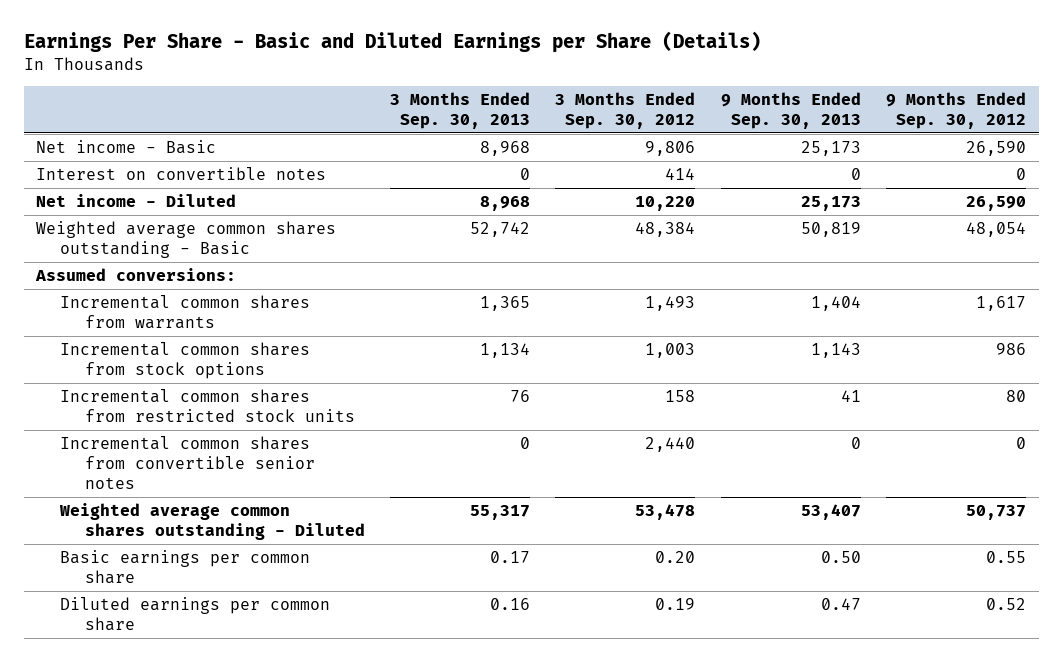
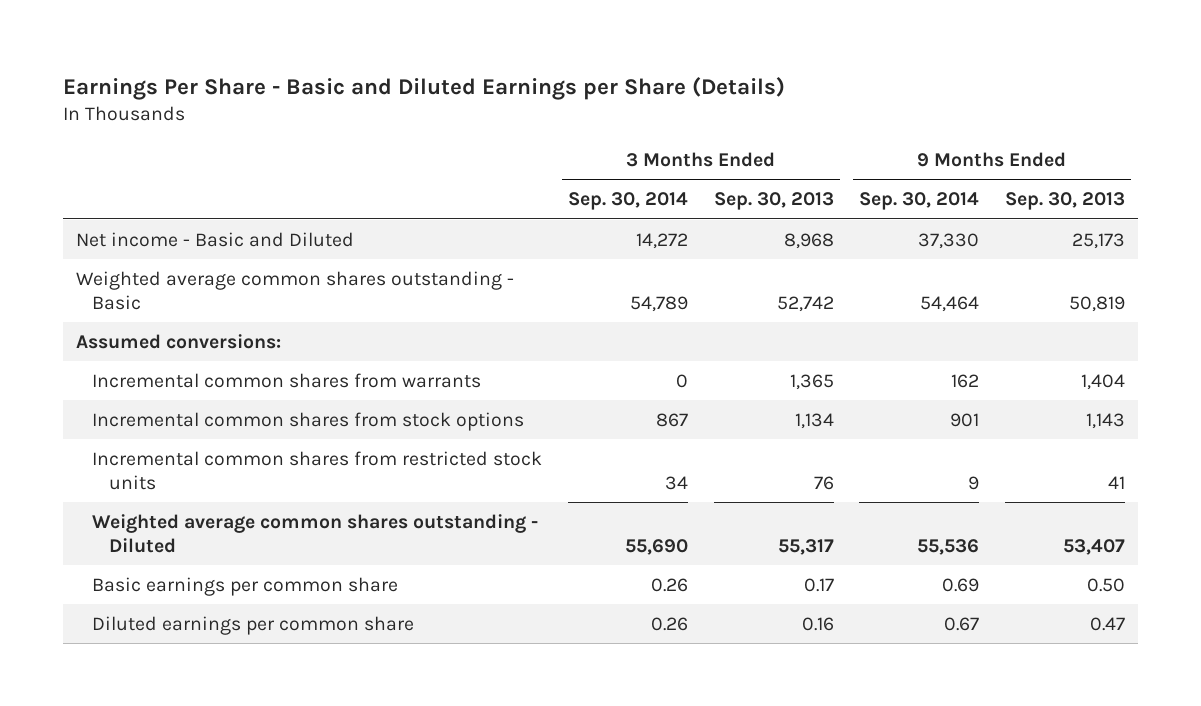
[555,92,696,129] 3 Months Ended Sep. 30, 2012 -> none
[886,92,1027,129] 9 Months Ended Sep. 30, 2012 -> none
none -> [568,192,689,211] Sep. 30, 2014
none -> [859,192,980,211] Sep. 30, 2014
[36,167,327,181] Interest on convertible notes -> none
[36,194,237,208] Net income - Diluted -> none
[36,140,217,155] Net income - Basic -> [75,231,354,247] Net income - Basic and Diluted
[60,436,315,489] Incremental common shares from convertible senior notes -> none

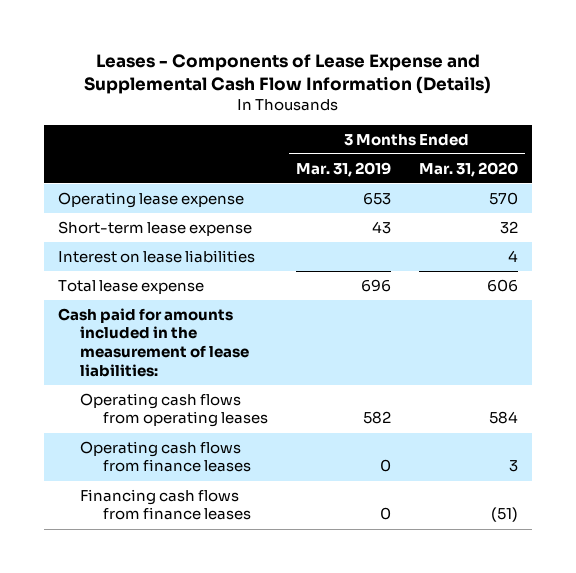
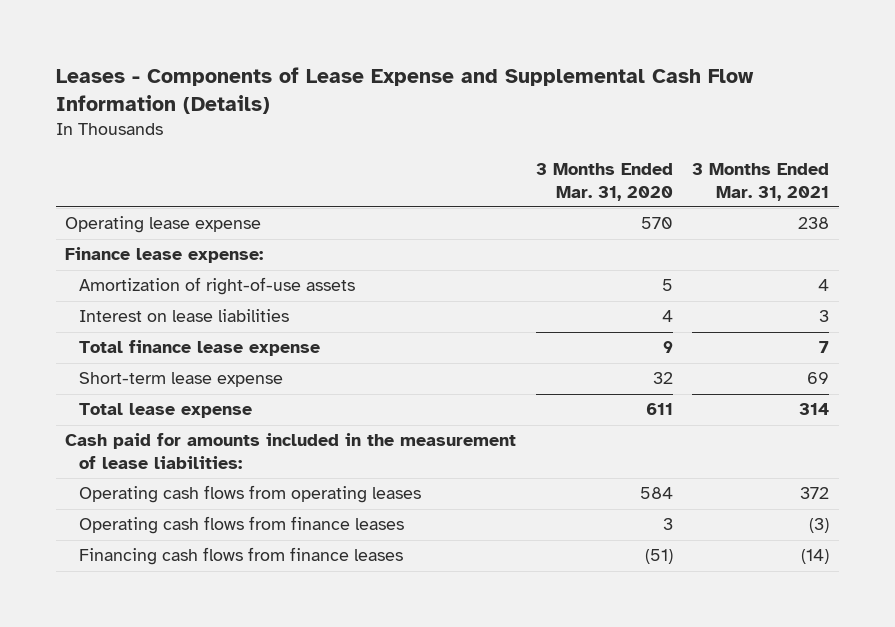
[295,161,391,177] Mar. 31, 2019 -> none
none -> [692,162,830,201] 3 Months Ended Mar. 31, 2021
none -> [65,247,264,264] Finance lease expense:
none -> [78,277,355,296] Amortization of right-of-use assets
none -> [78,340,320,357] Total finance lease expense
[58,220,253,236] Short-term lease expense -> [78,372,283,388] Short-term lease expense
[486,278,518,292] 606 -> [645,403,673,416] 611

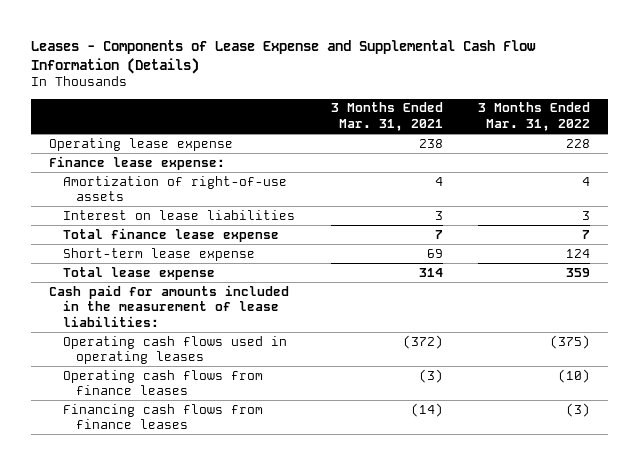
[535,162,673,201] 3 Months Ended Mar. 31, 2020 -> none
none -> [478,102,591,131] 3 Months Ended Mar. 31, 2022
[78,485,421,504] Operating cash flows from operating leases -> [62,335,287,365] Operating cash flows used in operating leases
[800,487,830,500] 372 -> [402,334,443,349] (372)

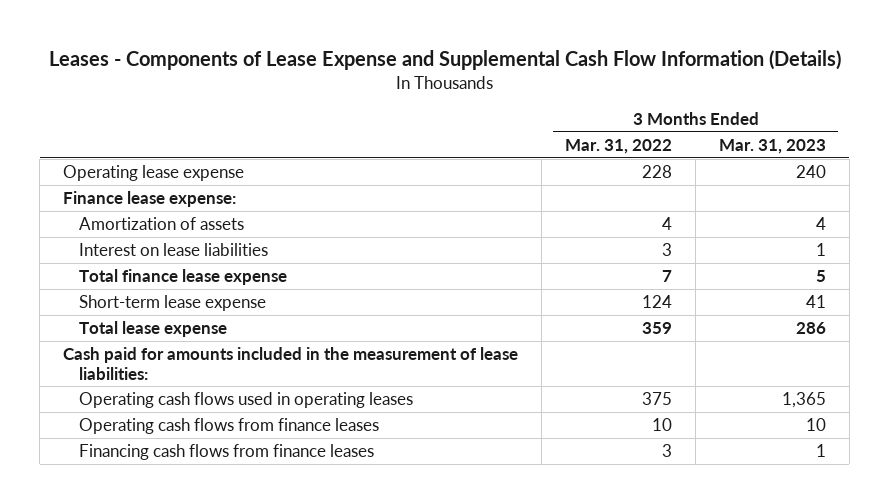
[330,102,443,131] 3 Months Ended Mar. 31, 2021 -> none
none -> [719,138,827,154] Mar. 31, 2023
[62,175,287,202] Amortization of right-of-use assets -> [78,216,244,230] Amortization of assets
[550,334,591,349] (375) -> [642,391,673,405] 375
[558,368,591,383] (10) -> [652,417,673,431] 10
[566,402,591,417] (3) -> [662,443,673,457] 3

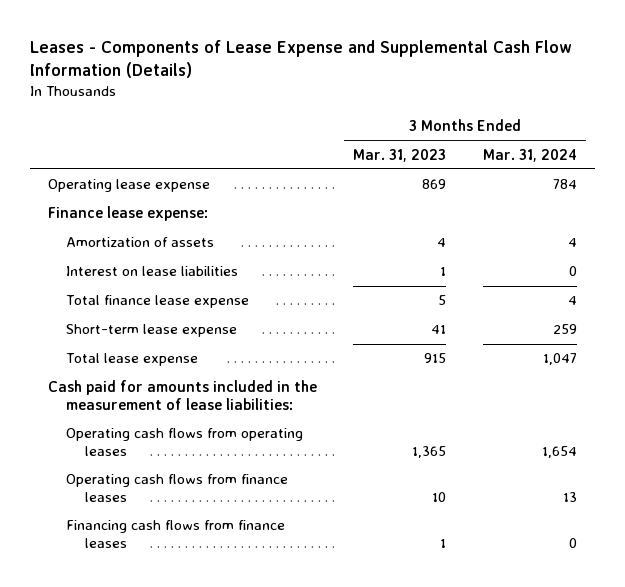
[565,138,673,154] Mar. 31, 2022 -> none
none -> [482,148,577,162] Mar. 31, 2024
[796,164,827,178] 240 -> [422,179,447,190] 869
[796,321,827,334] 286 -> [424,353,447,364] 915
[78,391,413,408] Operating cash flows used in operating leases -> [66,428,304,457] Operating cash flows from operating leases

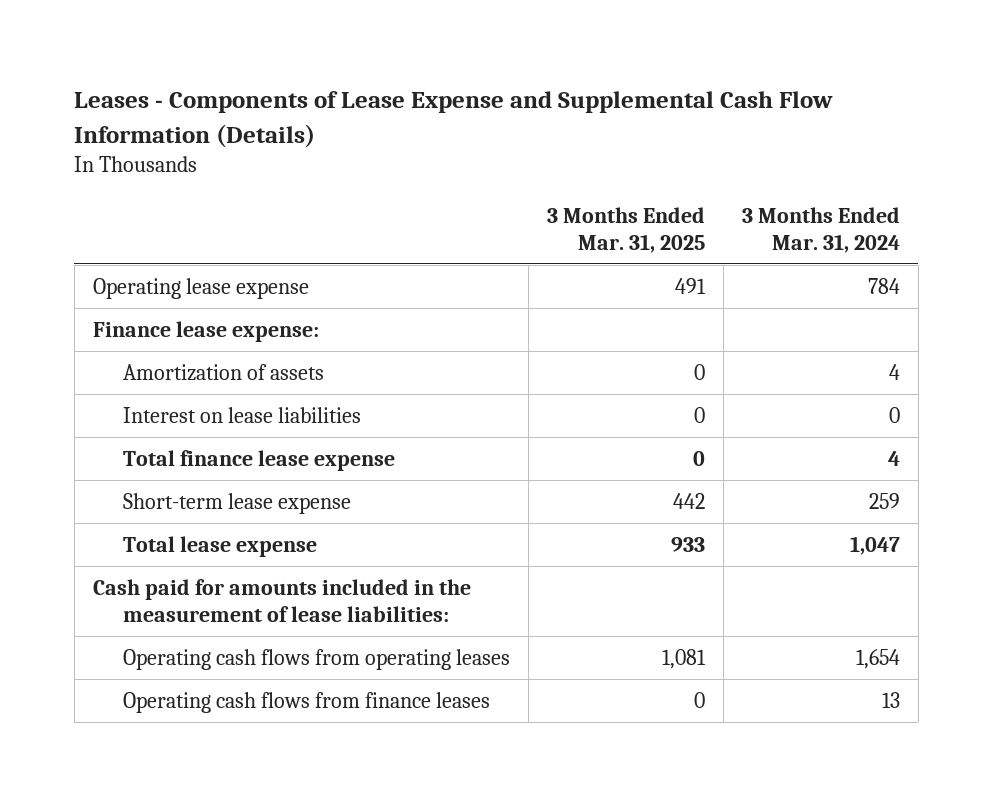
[353,148,447,162] Mar. 31, 2023 -> none
none -> [546,207,705,253] 3 Months Ended Mar. 31, 2025
[66,520,286,549] Financing cash flows from finance leases -> none

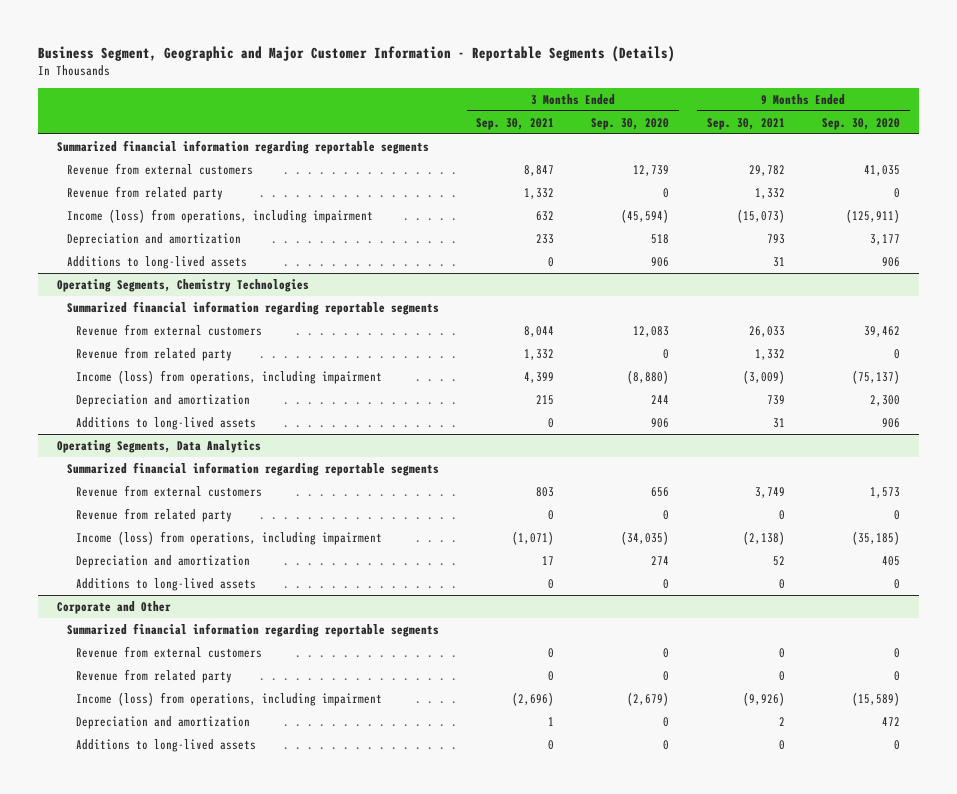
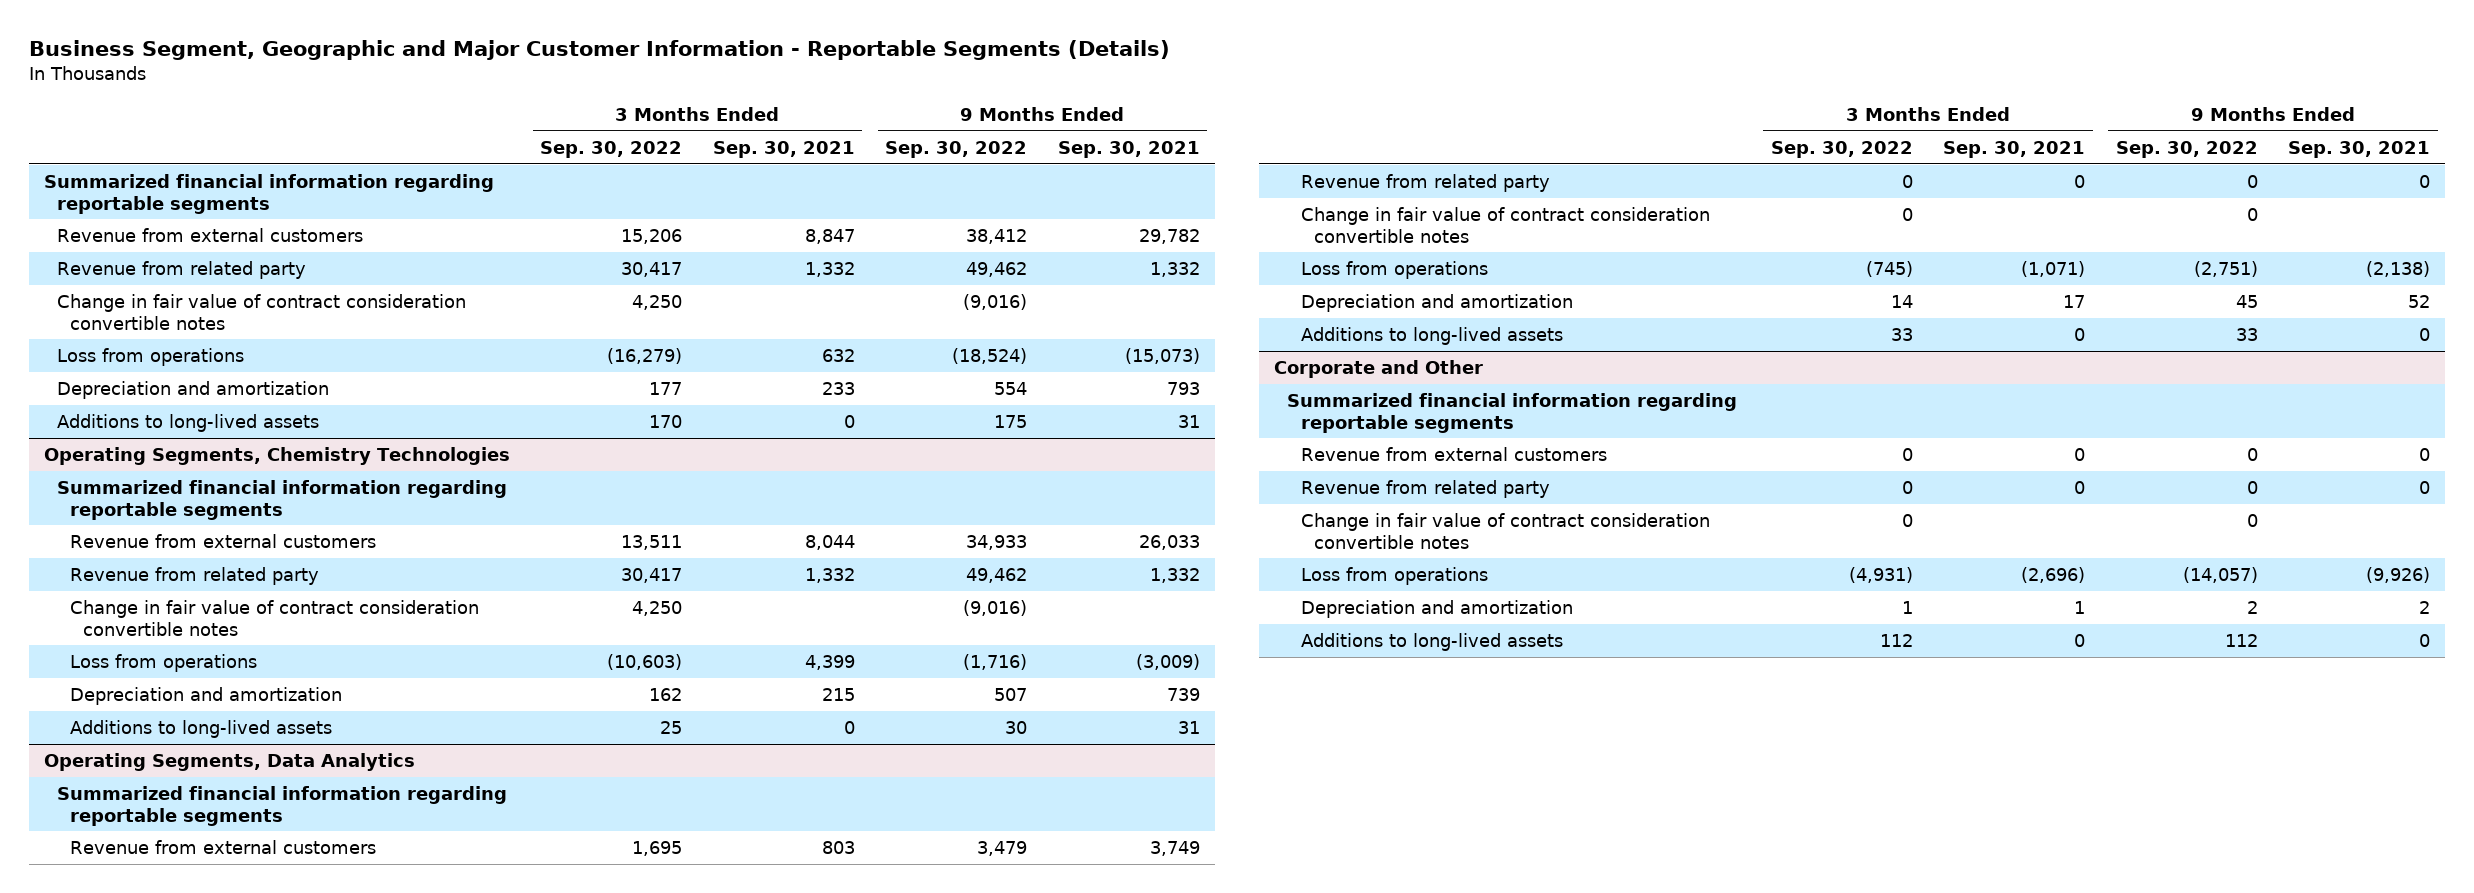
[591,117,670,130] Sep. 30, 2020 -> none
[822,117,901,130] Sep. 30, 2020 -> none
none -> [540,140,683,158] Sep. 30, 2022
none -> [885,140,1028,158] Sep. 30, 2022
none -> [56,293,466,330] Change in fair value of contract consideration convertible notes
[66,208,373,223] Income (loss) from operations, including impairment -> [56,347,244,366] Loss from operations
none -> [70,599,480,636] Change in fair value of contract consideration convertible notes
[76,369,383,384] Income (loss) from operations, including impairment -> [70,653,258,672] Loss from operations
none -> [1300,206,1710,243] Change in fair value of contract consideration convertible notes
[76,530,383,545] Income (loss) from operations, including impairment -> [1300,260,1488,279] Loss from operations
none -> [1300,512,1710,549] Change in fair value of contract consideration convertible notes
[76,691,383,706] Income (loss) from operations, including impairment -> [1300,566,1488,585] Loss from operations

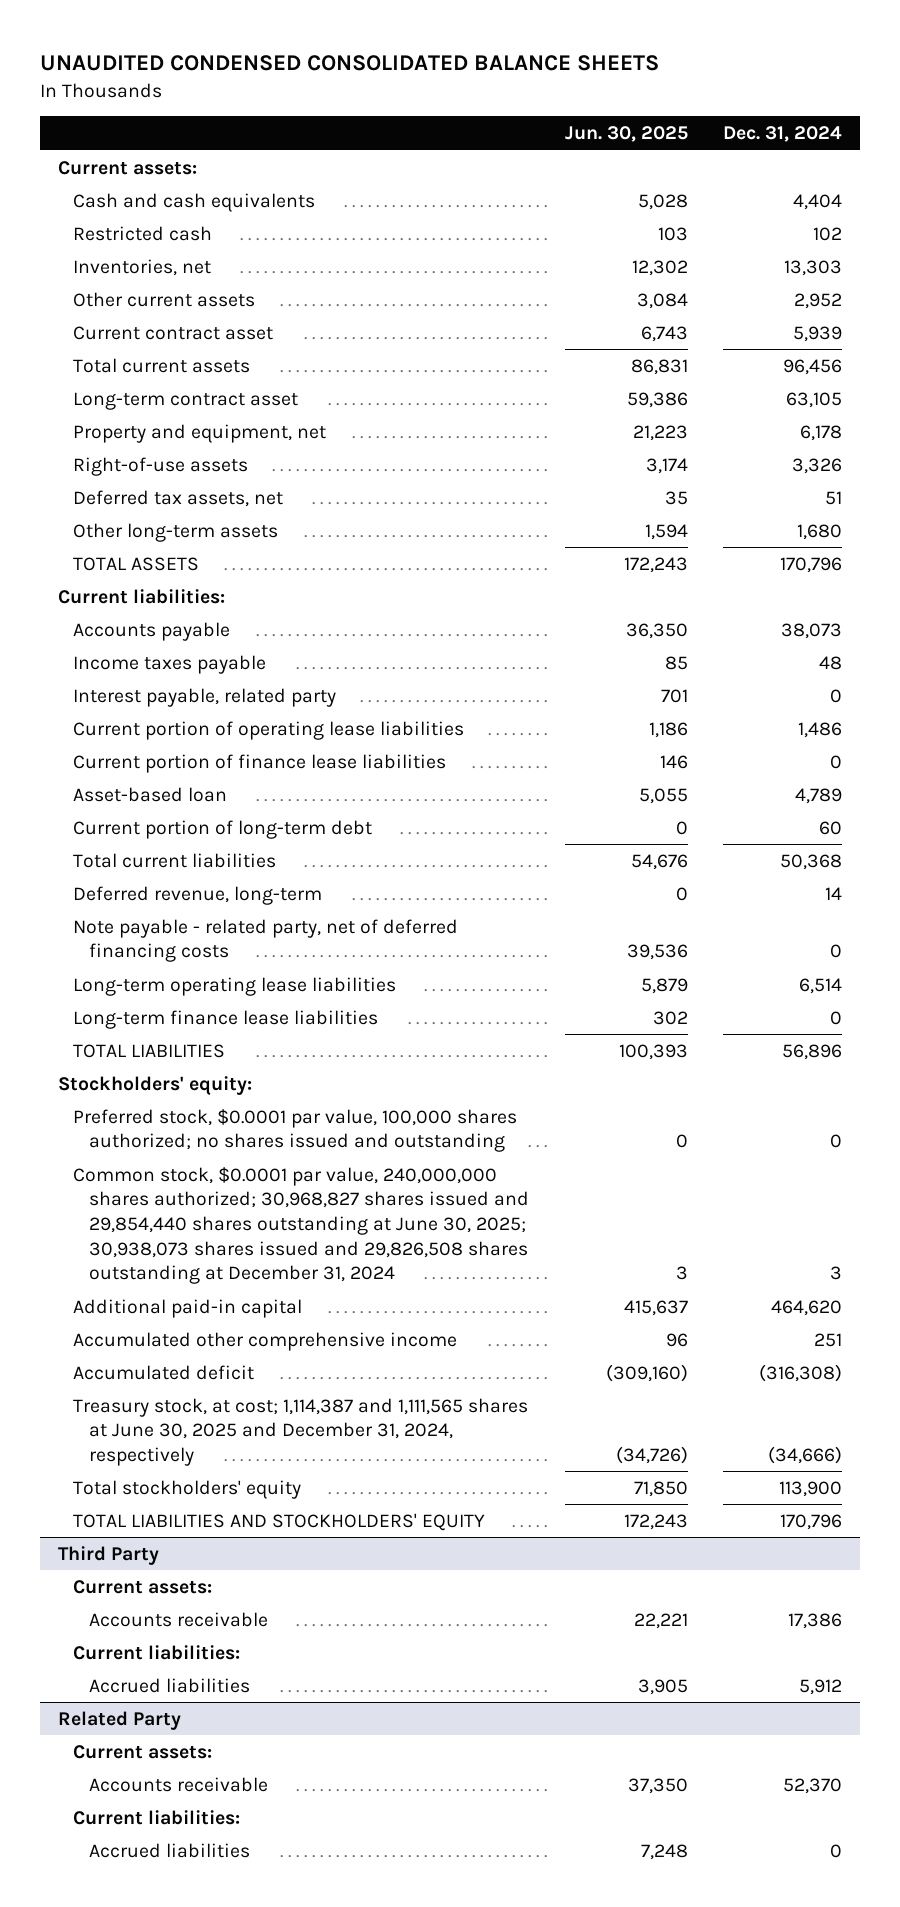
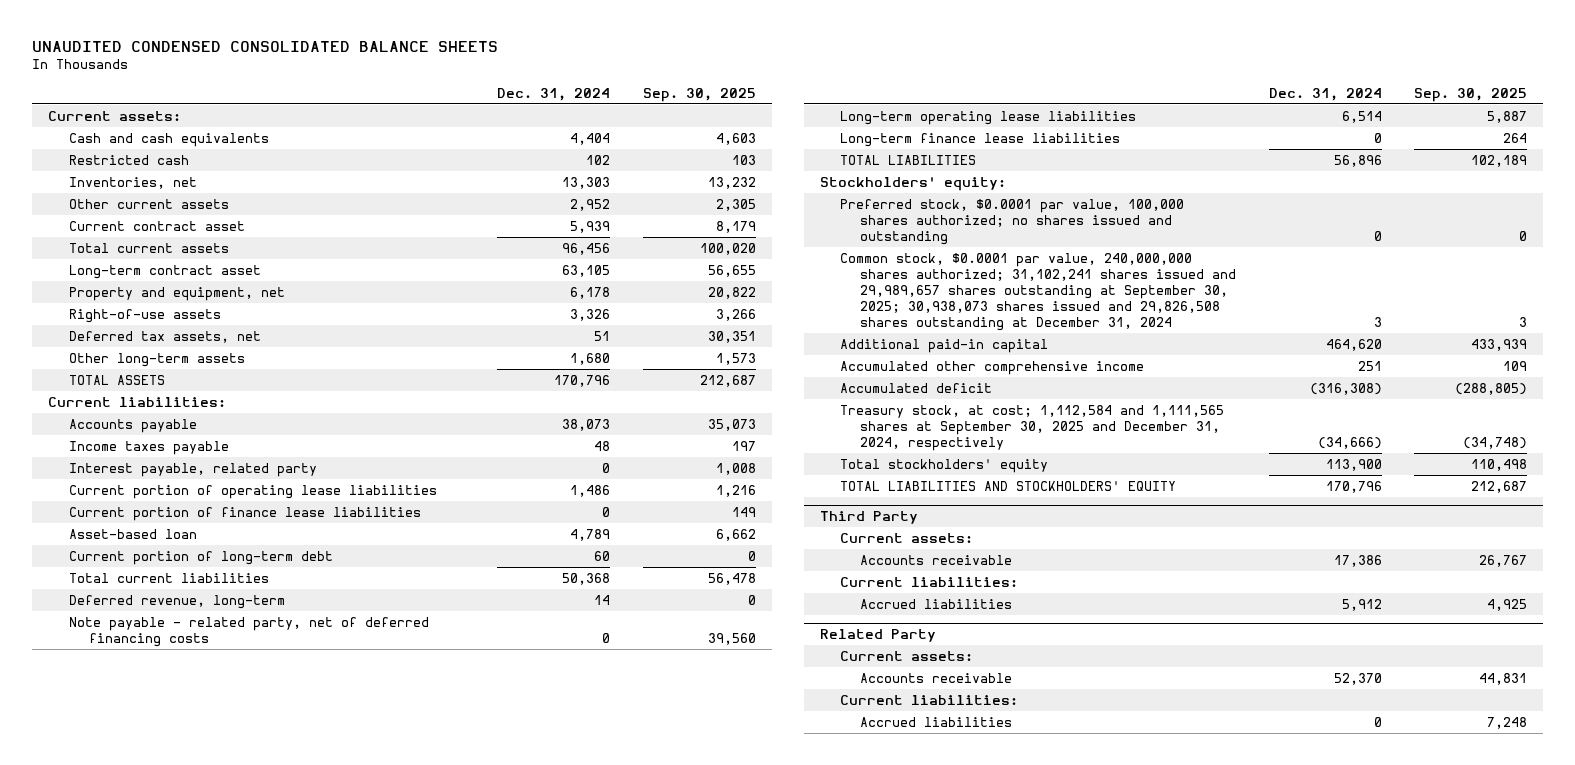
[564,126,688,143] Jun. 30, 2025 -> none
none -> [642,87,756,102] Sep. 30, 2025
[73,1166,529,1285] Common stock, $0.0001 par value, 240,000,000 shares authorized; 30,968,827 shares issued and 29,854,440 shares outstanding at June 30, 2025; 30,938,073 shares issued and 29,826,508 shares outstanding at December 31, 2024 -> [840,252,1237,332] Common stock, $0.0001 par value, 240,000,000 shares authorized; 31,102,241 shares issued and 29,989,657 shares outstanding at September 30, 2025; 30,938,073 shares issued and 29,826,508 shares outstanding at December 31, 2024
[73,1397,529,1466] Treasury stock, at cost; 1,114,387 and 1,111,565 shares at June 30, 2025 and December 31, 2024, respectively -> [840,404,1225,451] Treasury stock, at cost; 1,112,584 and 1,111,565 shares at September 30, 2025 and December 31, 2024, respectively

